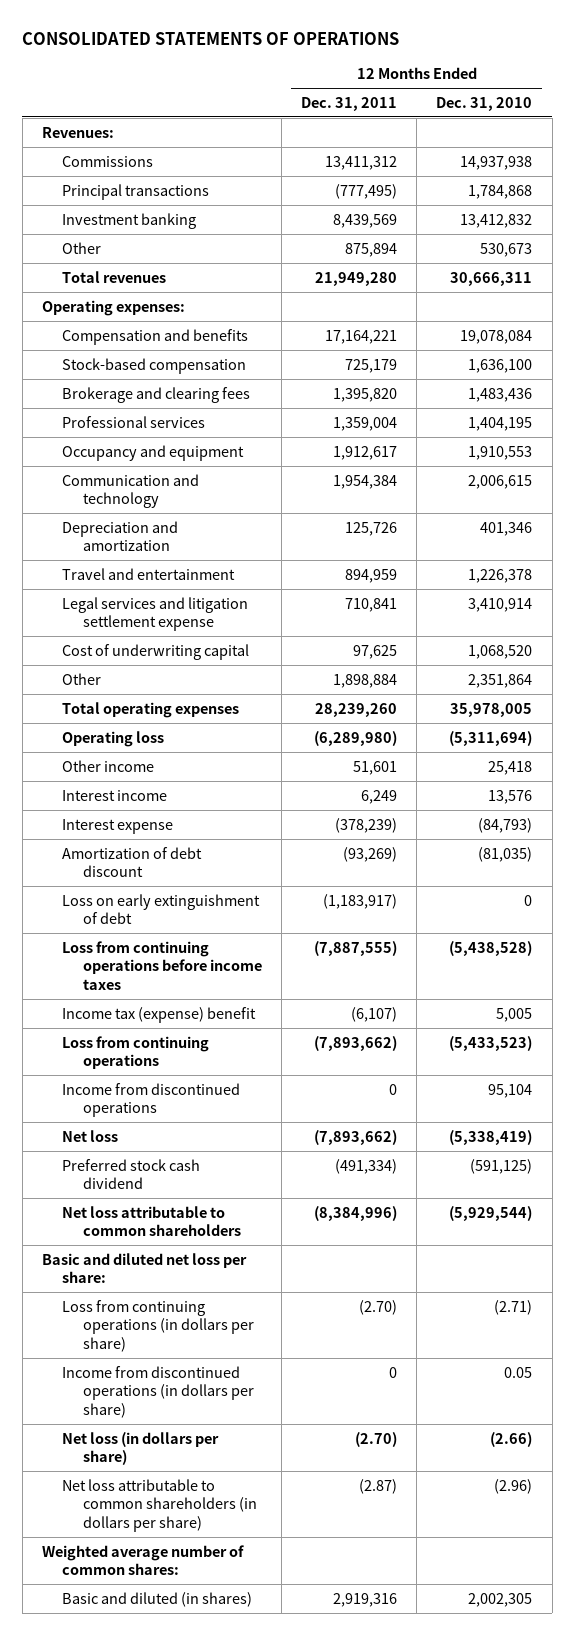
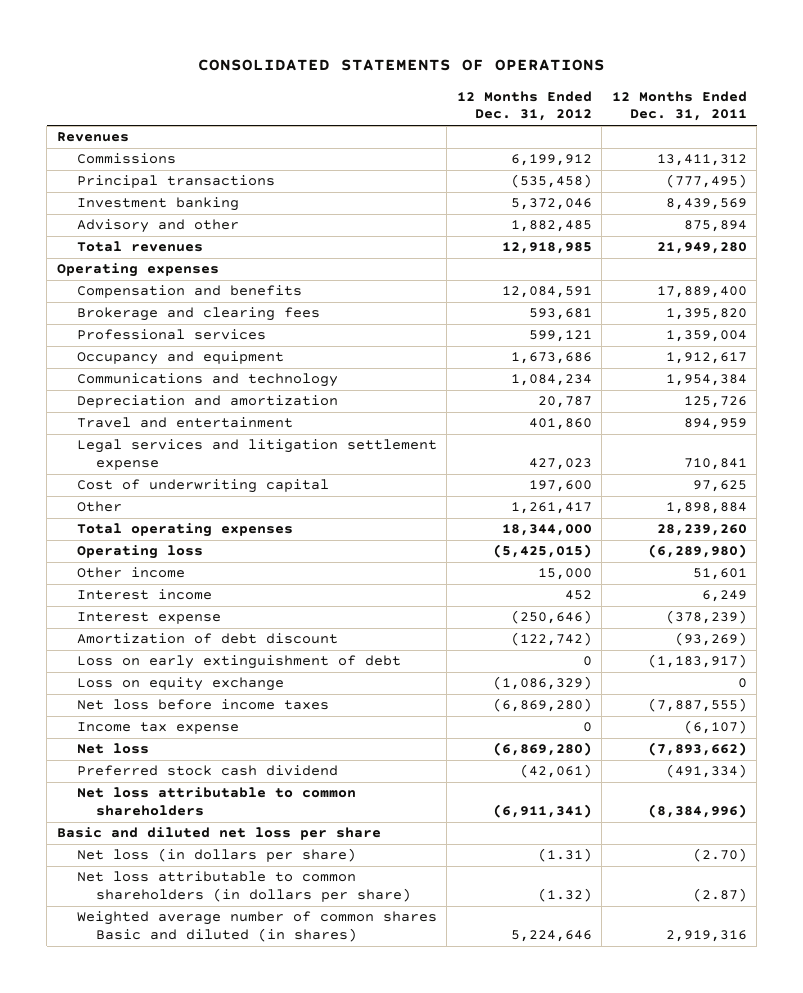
[436,96,533,111] Dec. 31, 2010 -> none
none -> [456,90,592,122] 12 Months Ended Dec. 31, 2012
[41,126,114,138] Revenues: -> [56,132,129,143] Revenues
[62,241,102,254] Other -> [76,219,239,234] Advisory and other
[62,357,247,374] Stock-based compensation -> none
[41,299,185,316] Operating expenses: -> [56,263,219,278] Operating expenses
[324,329,397,344] 17,164,221 -> [656,286,747,299] 17,889,400
[62,473,200,509] Communication and technology -> [76,373,338,388] Communications and technology
[62,1035,210,1070] Loss from continuing operations -> none
[62,1082,241,1118] Income from discontinued operations -> none
none -> [76,677,284,692] Loss on equity exchange
[62,940,262,990] Loss from continuing operations before income taxes -> [76,699,329,711] Net loss before income taxes
[62,1006,257,1023] Income tax (expense) benefit -> [76,722,239,735] Income tax expense
[62,1299,254,1352] Loss from continuing operations (in dollars per share) -> none
[62,1365,254,1418] Income from discontinued operations (in dollars per share) -> none
[41,1252,247,1284] Basic and diluted net loss per share: -> [56,827,381,841] Basic and diluted net loss per share
[41,1544,244,1576] Weighted average number of common shares: -> none
[62,1591,253,1607] Basic and diluted (in shares) -> [76,911,437,943] Weighted average number of common shares Basic and diluted (in shares)

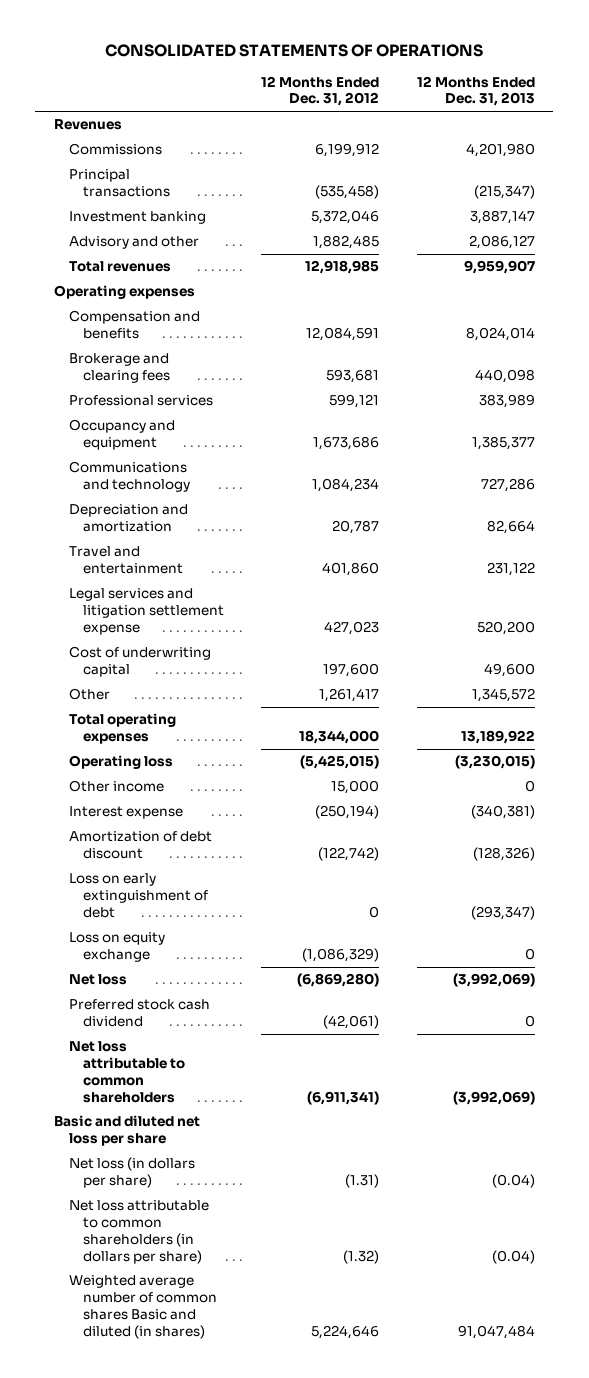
[611,90,747,122] 12 Months Ended Dec. 31, 2011 -> none
none -> [416,75,535,107] 12 Months Ended Dec. 31, 2013
[76,589,212,601] Interest income -> none
[510,610,592,625] (250,646) -> [315,805,380,820] (250,194)
[76,699,329,711] Net loss before income taxes -> none
[76,722,239,735] Income tax expense -> none

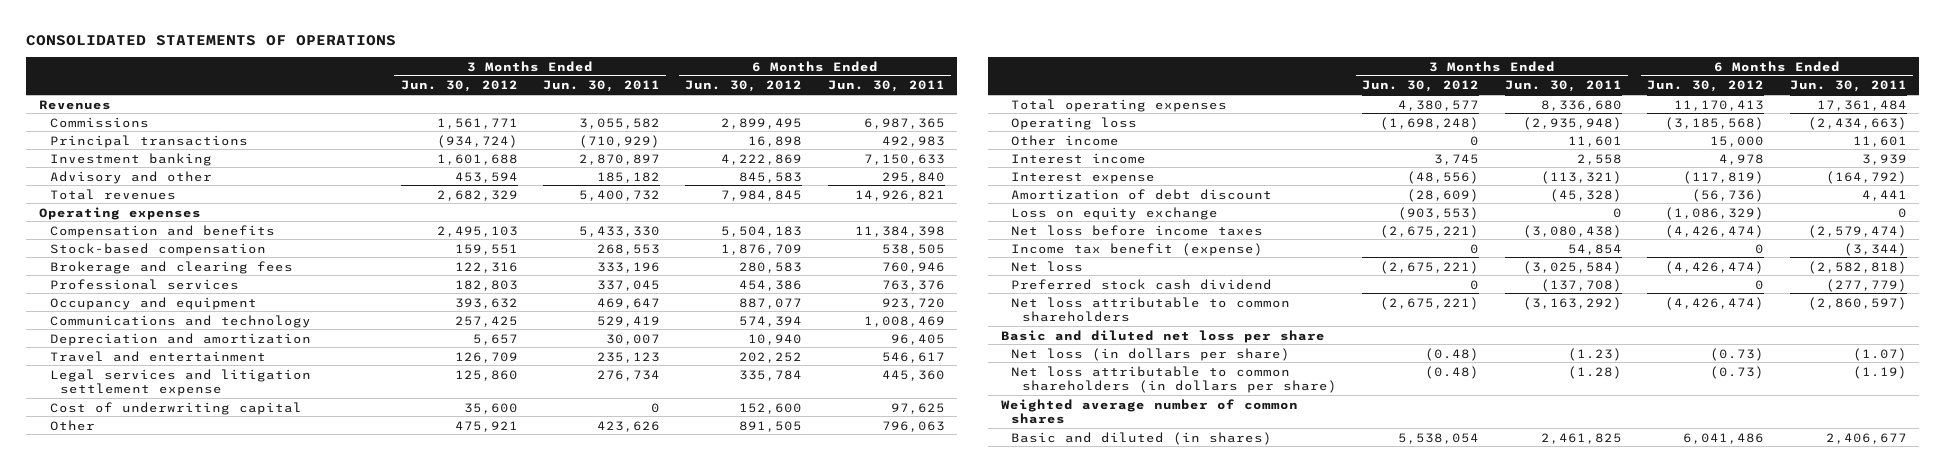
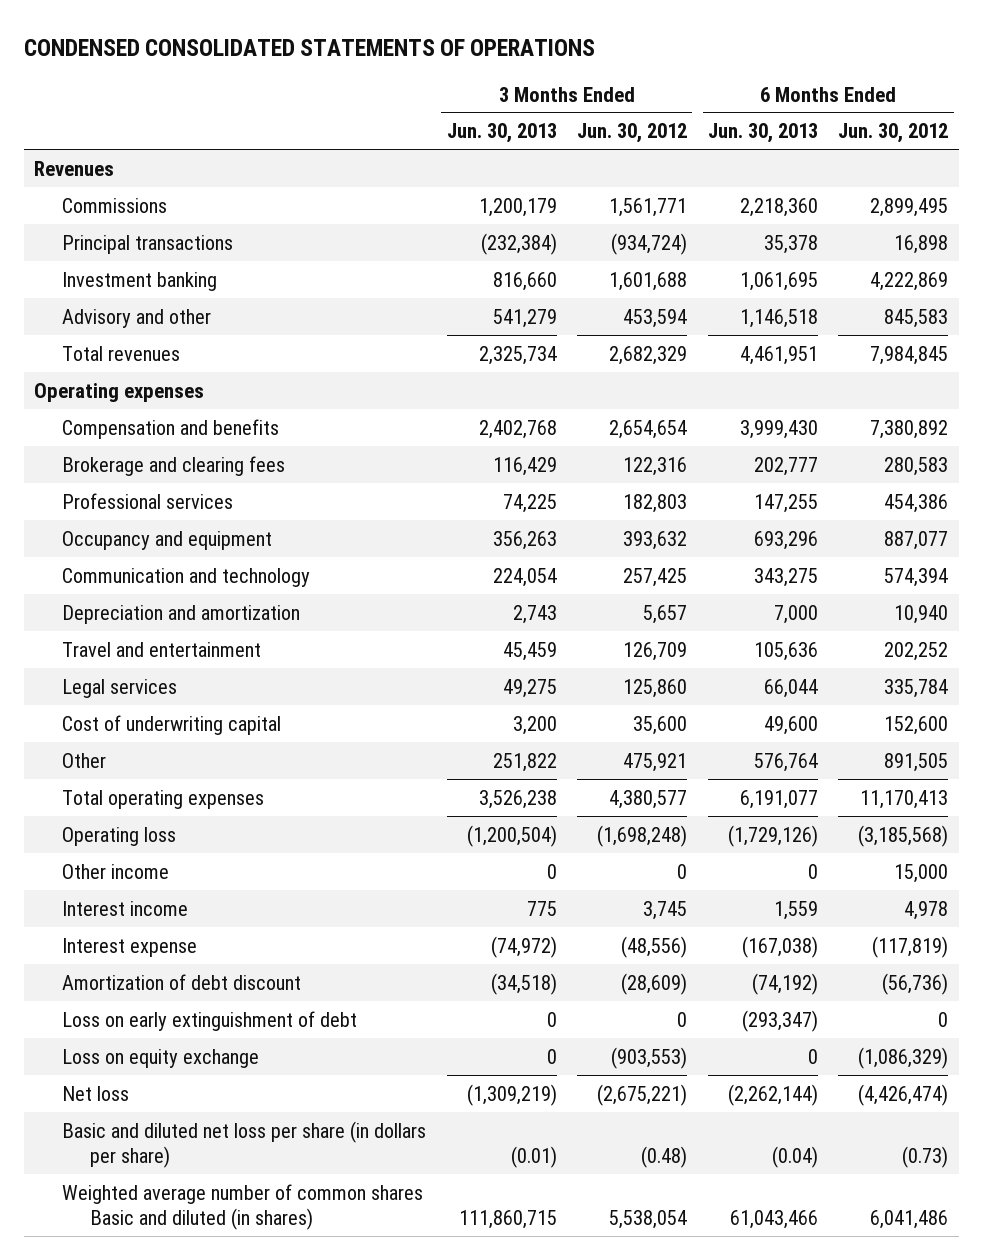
[26,35,397,47] CONSOLIDATED STATEMENTS OF OPERATIONS -> [23,38,595,56] CONDENSED CONSOLIDATED STATEMENTS OF OPERATIONS
[542,80,660,93] Jun. 30, 2011 -> none
[827,80,945,93] Jun. 30, 2011 -> none
none -> [446,123,557,144] Jun. 30, 2013
none -> [707,123,818,144] Jun. 30, 2013
[49,242,266,256] Stock-based compensation -> none
[436,225,518,237] 2,495,103 -> [609,419,688,439] 2,654,654
[721,225,803,237] 5,504,183 -> [870,419,949,439] 7,380,892
[49,314,311,328] Communications and technology -> [61,567,310,587] Communication and technology
[49,368,311,397] Legal services and litigation settlement expense -> [61,678,177,698] Legal services
none -> [61,1010,357,1031] Loss on early extinguishment of debt
[1011,224,1264,236] Net loss before income taxes -> none
[1011,242,1264,256] Income tax benefit (expense) -> none
[1011,278,1273,290] Preferred stock cash dividend -> none
[1011,296,1291,323] Net loss attributable to common shareholders -> none
[1000,329,1325,343] Basic and diluted net loss per share -> none
[1011,365,1337,394] Net loss attributable to common shareholders (in dollars per share) -> none
[1000,398,1298,425] Weighted average number of common shares -> none
[1011,347,1291,361] Net loss (in dollars per share) -> [61,1120,426,1169] Basic and diluted net loss per share (in dollars per share)
[1011,431,1273,445] Basic and diluted (in shares) -> [61,1183,423,1231] Weighted average number of common shares Basic and diluted (in shares)

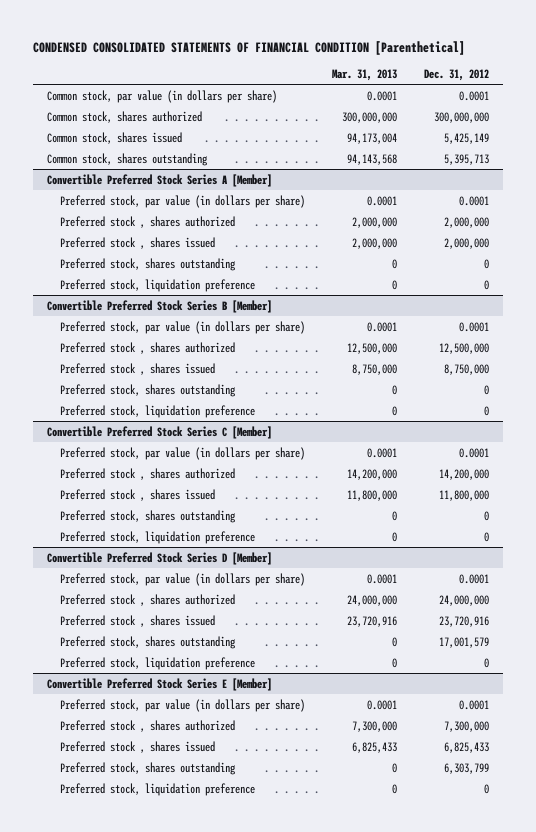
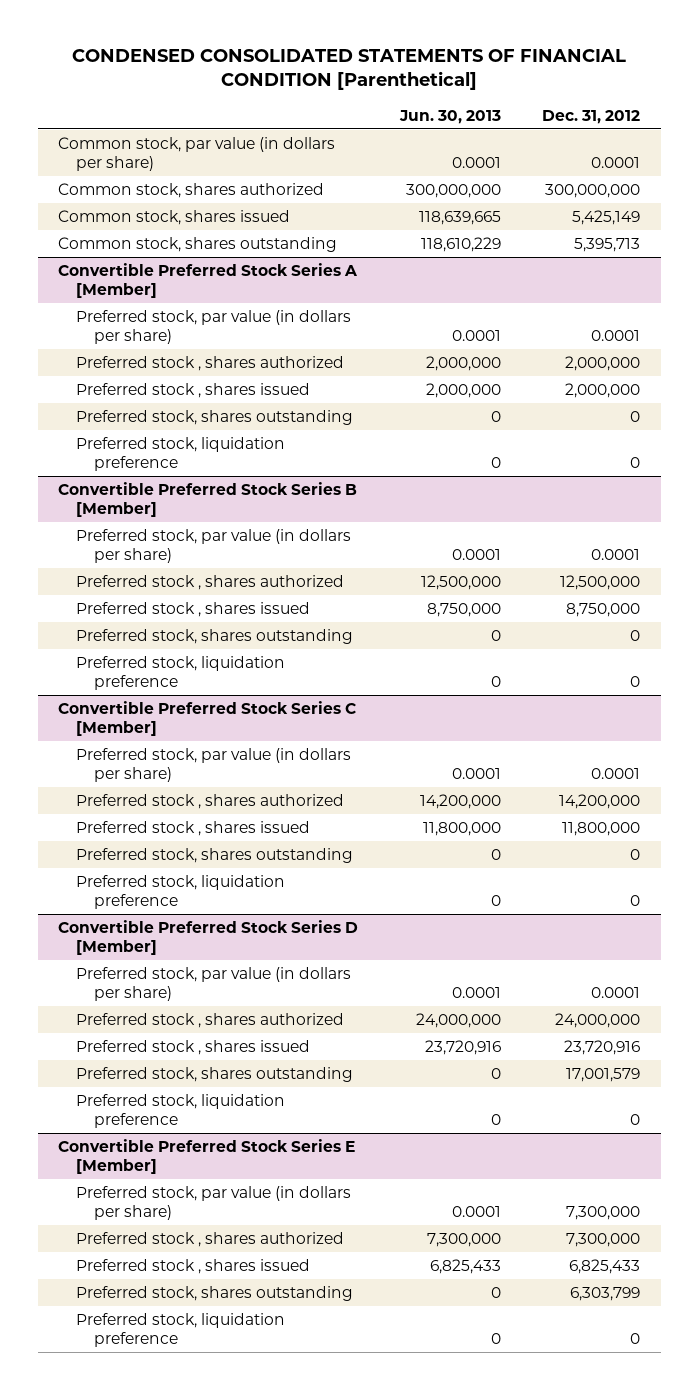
[332,69,398,82] Mar. 31, 2013 -> none
none -> [398,109,501,124] Jun. 30, 2013
[459,699,490,710] 0.0001 -> [566,1206,641,1221] 7,300,000

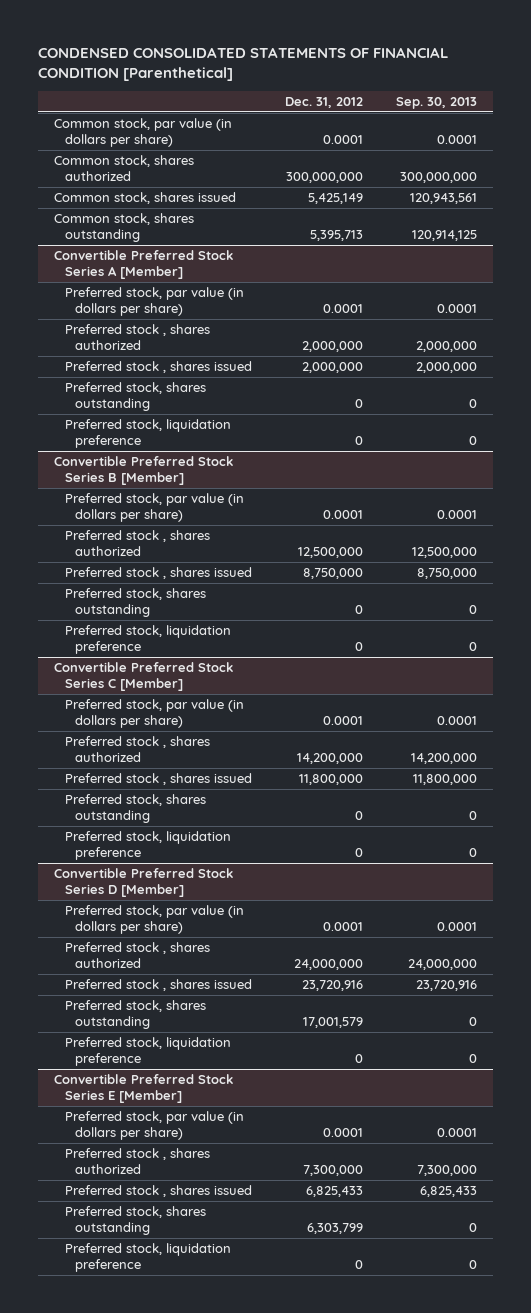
[398,109,501,124] Jun. 30, 2013 -> none
none -> [395,97,477,110] Sep. 30, 2013
[566,1206,641,1221] 7,300,000 -> [322,1128,363,1138] 0.0001

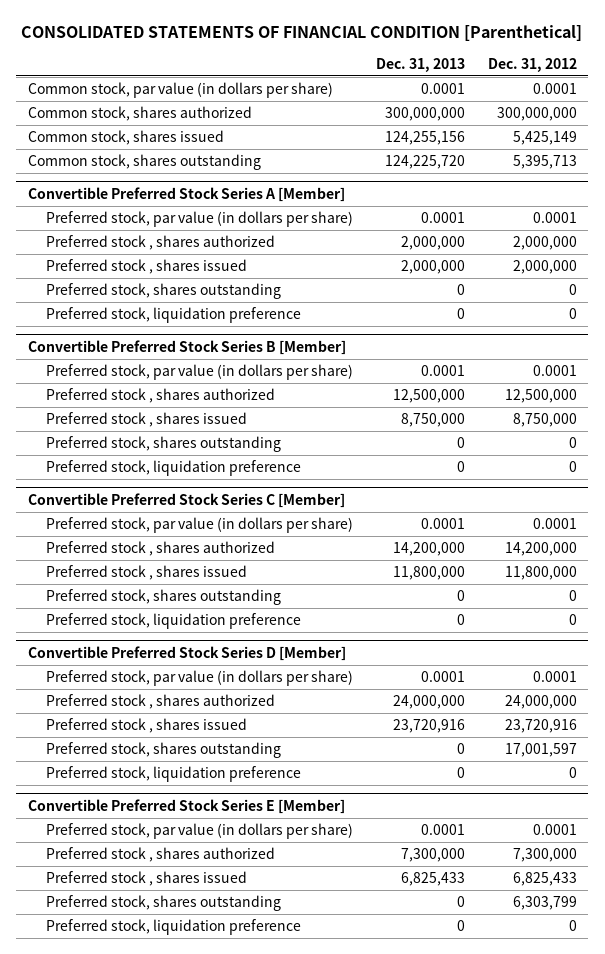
[37,46,448,82] CONDENSED CONSOLIDATED STATEMENTS OF FINANCIAL CONDITION [Parenthetical] -> [21,24,583,41] CONSOLIDATED STATEMENTS OF FINANCIAL CONDITION [Parenthetical]
[395,97,477,110] Sep. 30, 2013 -> none
none -> [375,57,465,72] Dec. 31, 2013
[302,1017,363,1029] 17,001,579 -> [504,743,577,758] 17,001,597

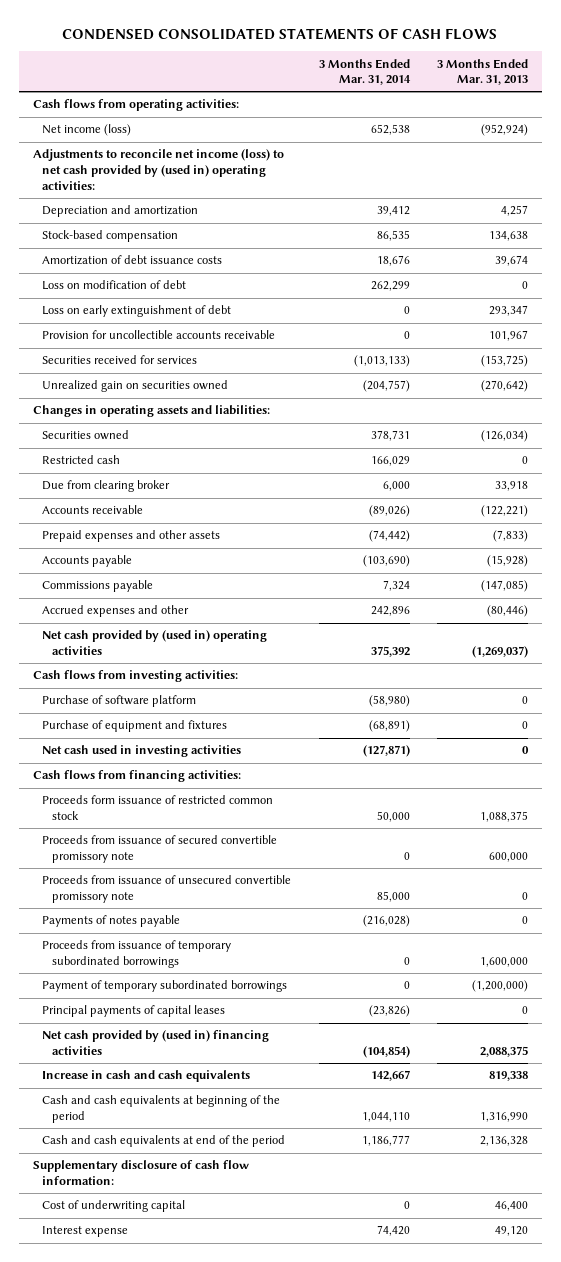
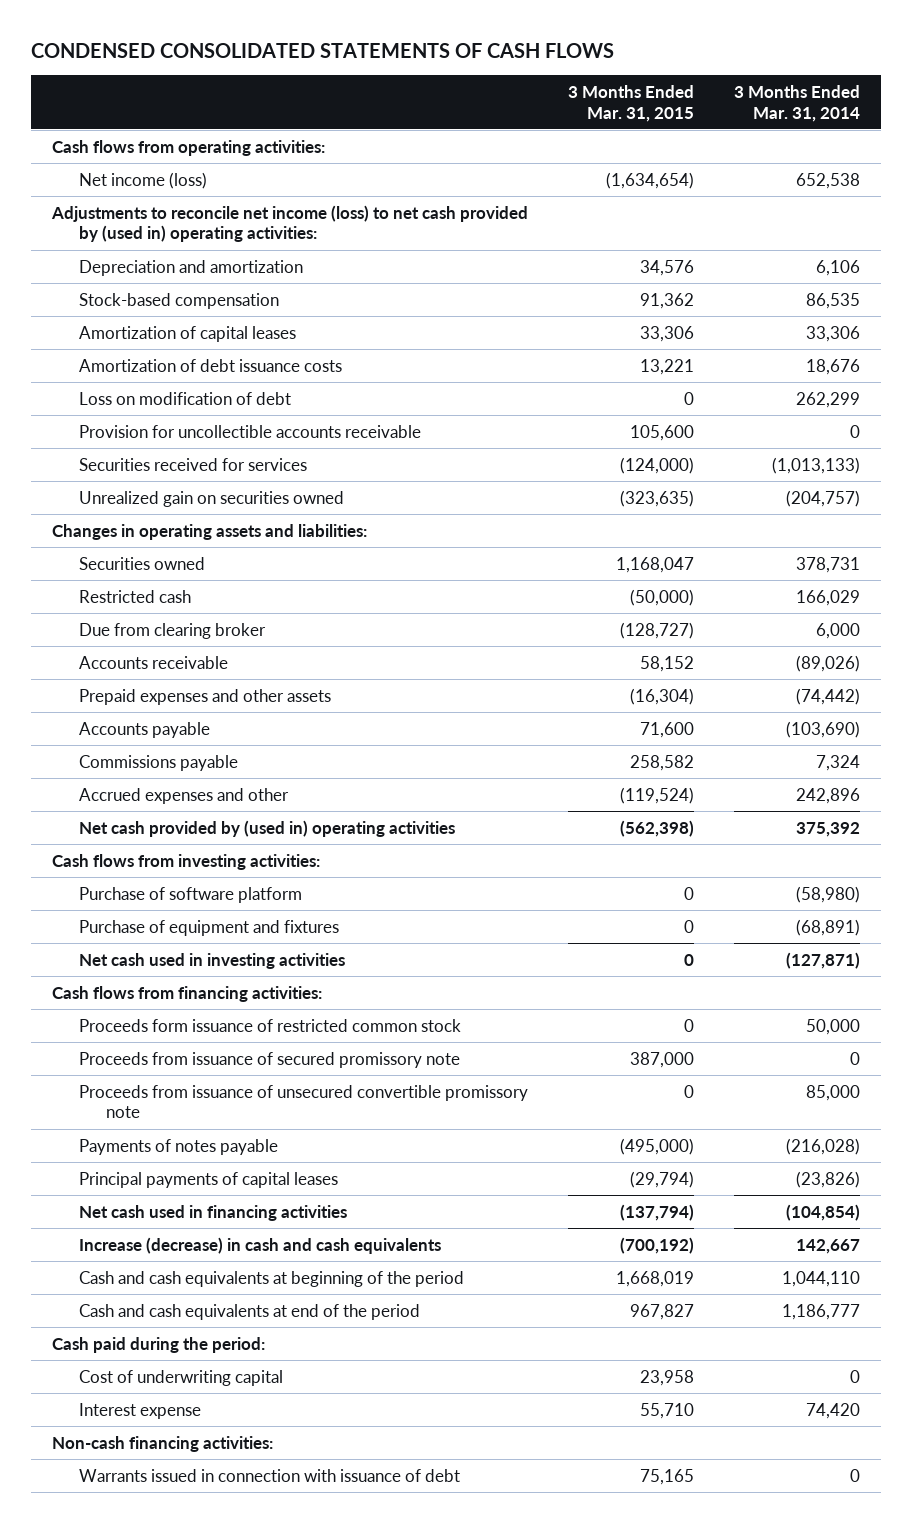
[436,58,528,86] 3 Months Ended Mar. 31, 2013 -> none
none -> [568,84,695,122] 3 Months Ended Mar. 31, 2015
[376,206,410,217] 39,412 -> [816,259,861,276] 6,106
none -> [78,325,296,342] Amortization of capital leases
[42,305,232,318] Loss on early extinguishment of debt -> none
[42,835,278,863] Proceeds from issuance of secured convertible promissory note -> [78,1051,460,1068] Proceeds from issuance of secured promissory note
[42,940,232,968] Proceeds from issuance of temporary subordinated borrowings -> none
[42,980,288,993] Payment of temporary subordinated borrowings -> none
[42,1030,270,1055] Net cash provided by (used in) financing activities -> [78,1204,347,1221] Net cash used in financing activities
[42,1070,251,1083] Increase in cash and cash equivalents -> [78,1236,441,1254] Increase (decrease) in cash and cash equivalents
[32,1160,249,1185] Supplementary disclosure of cash flow information: -> [51,1336,265,1353] Cash paid during the period:
none -> [51,1435,273,1452] Non-cash financing activities:
none -> [78,1468,460,1482] Warrants issued in connection with issuance of debt

